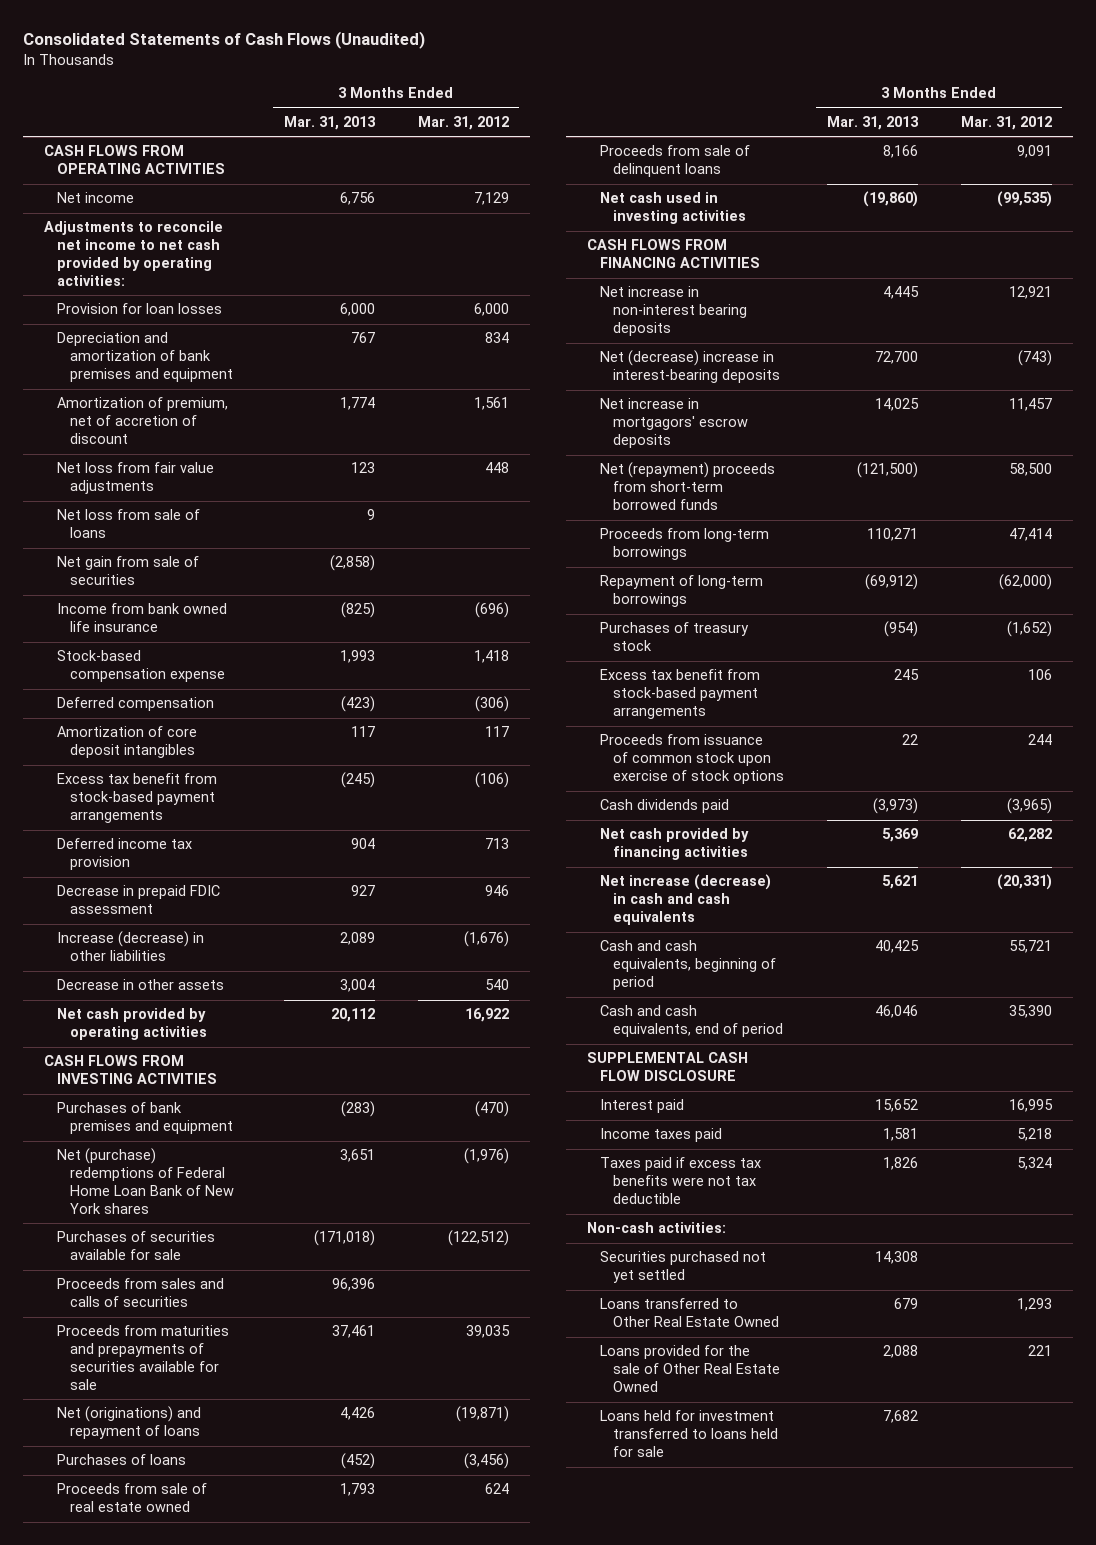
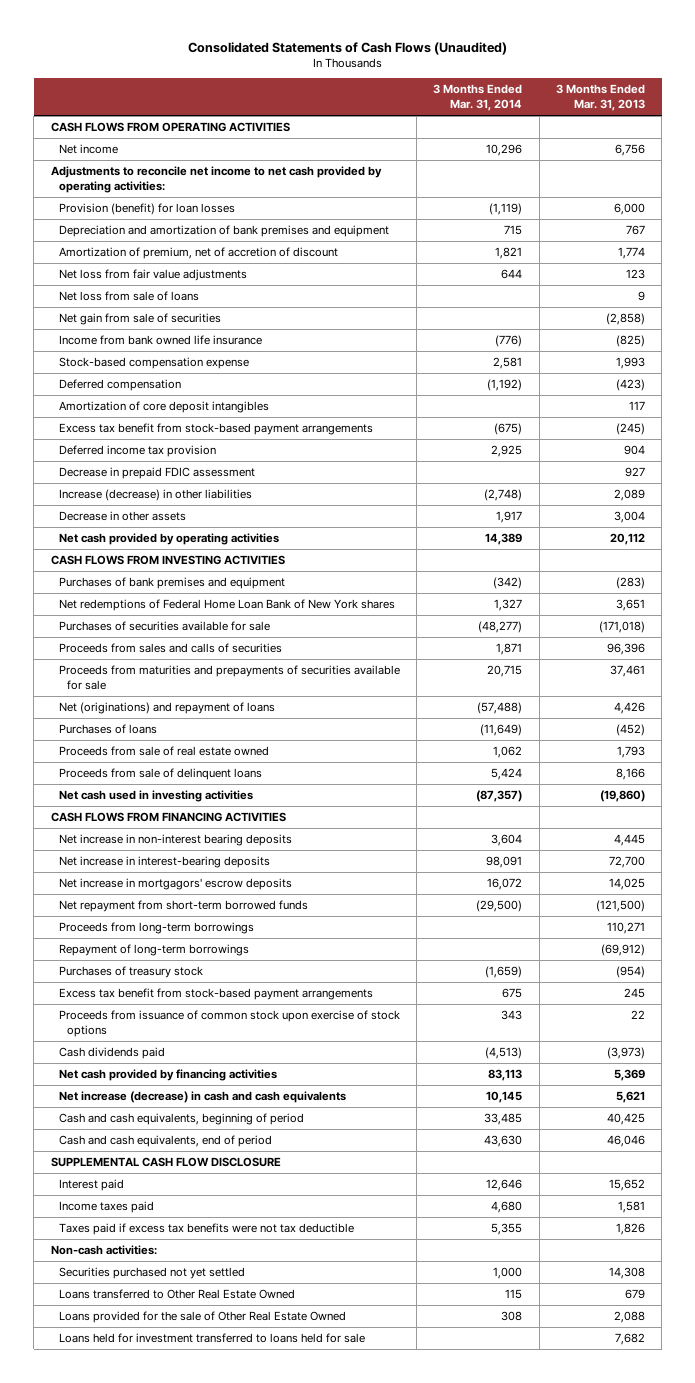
[417,116,509,131] Mar. 31, 2012 -> none
none -> [433,84,523,112] 3 Months Ended Mar. 31, 2014
[57,303,223,315] Provision for loan losses -> [58,202,235,215] Provision (benefit) for loan losses
[57,1148,234,1215] Net (purchase) redemptions of Federal Home Loan Bank of New York shares -> [58,598,395,611] Net redemptions of Federal Home Loan Bank of New York shares
[600,350,780,384] Net (decrease) increase in interest-bearing deposits -> [58,855,270,868] Net increase in interest-bearing deposits
[600,462,776,511] Net (repayment) proceeds from short-term borrowed funds -> [58,899,308,912] Net repayment from short-term borrowed funds

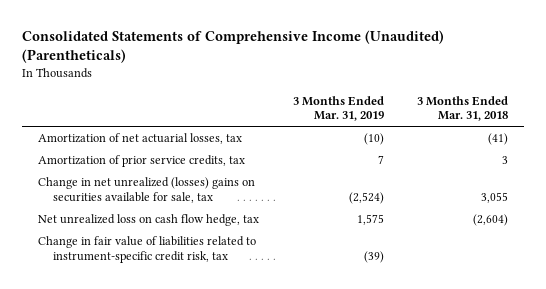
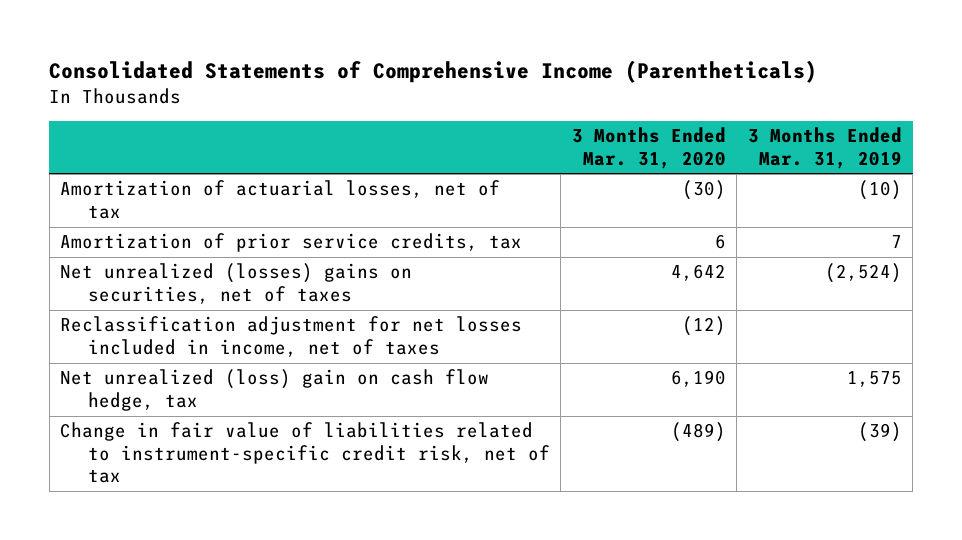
[21,30,444,64] Consolidated Statements of Comprehensive Income (Unaudited) (Parentheticals) -> [49,59,818,83] Consolidated Statements of Comprehensive Income (Parentheticals)
[416,95,508,122] 3 Months Ended Mar. 31, 2018 -> none
none -> [571,127,726,169] 3 Months Ended Mar. 31, 2020
[38,133,243,145] Amortization of net actuarial losses, tax -> [60,180,501,219] Amortization of actuarial losses, net of tax
[38,177,256,203] Change in net unrealized (losses) gains on securities available for sale, tax -> [60,263,413,304] Net unrealized (losses) gains on securities, net of taxes
none -> [60,316,523,357] Reclassification adjustment for net losses included in income, net of taxes
[38,214,260,227] Net unrealized loss on cash flow hedge, tax -> [60,369,490,411] Net unrealized (loss) gain on cash flow hedge, tax
[38,236,257,263] Change in fair value of liabilities related to instrument-specific credit risk, tax -> [60,422,550,484] Change in fair value of liabilities related to instrument-specific credit risk, net of tax

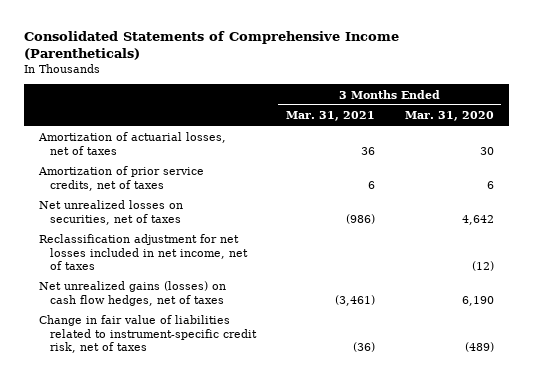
[747,127,902,169] 3 Months Ended Mar. 31, 2019 -> none
none -> [285,111,375,122] Mar. 31, 2021
[60,180,501,219] Amortization of actuarial losses, net of tax -> [38,132,227,155] Amortization of actuarial losses, net of taxes
[681,180,726,201] (30) -> [479,146,494,155] 30
[60,233,523,253] Amortization of prior service credits, tax -> [38,166,205,191] Amortization of prior service credits, net of taxes
[60,263,413,304] Net unrealized (losses) gains on securities, net of taxes -> [39,200,184,225] Net unrealized losses on securities, net of taxes
[60,316,523,357] Reclassification adjustment for net losses included in income, net of taxes -> [39,234,248,270] Reclassification adjustment for net losses included in net income, net of taxes
[60,369,490,411] Net unrealized (loss) gain on cash flow hedge, tax -> [39,281,227,306] Net unrealized gains (losses) on cash flow hedges, net of taxes
[60,422,550,484] Change in fair value of liabilities related to instrument-specific credit risk, net of tax -> [39,315,257,353] Change in fair value of liabilities related to instrument-specific credit risk, net of taxes

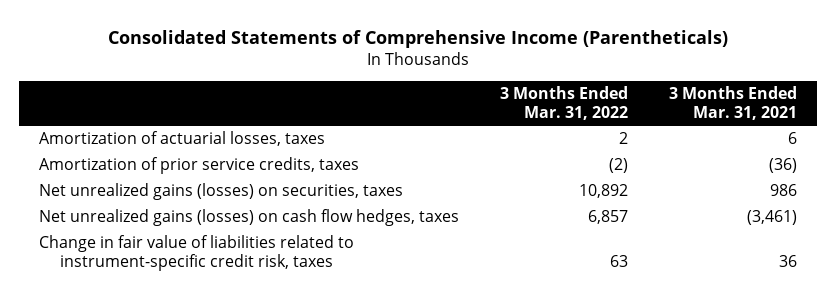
[404,111,494,122] Mar. 31, 2020 -> none
none -> [500,86,629,121] 3 Months Ended Mar. 31, 2022
[39,234,248,270] Reclassification adjustment for net losses included in net income, net of taxes -> none
[38,132,227,155] Amortization of actuarial losses, net of taxes -> [39,131,326,147] Amortization of actuarial losses, taxes
[360,146,375,155] 36 -> [787,132,797,145] 6
[38,166,205,191] Amortization of prior service credits, net of taxes -> [39,157,360,175] Amortization of prior service credits, taxes
[367,180,375,189] 6 -> [768,158,797,174] (36)
[39,200,184,225] Net unrealized losses on securities, net of taxes -> [39,183,404,201] Net unrealized gains (losses) on securities, taxes
[345,213,375,224] (986) -> [769,184,797,197] 986
[39,281,227,306] Net unrealized gains (losses) on cash flow hedges, net of taxes -> [39,209,460,227] Net unrealized gains (losses) on cash flow hedges, taxes
[39,315,257,353] Change in fair value of liabilities related to instrument-specific credit risk, net of taxes -> [39,235,355,272] Change in fair value of liabilities related to instrument-specific credit risk, taxes
[352,341,375,352] (36) -> [778,255,797,268] 36

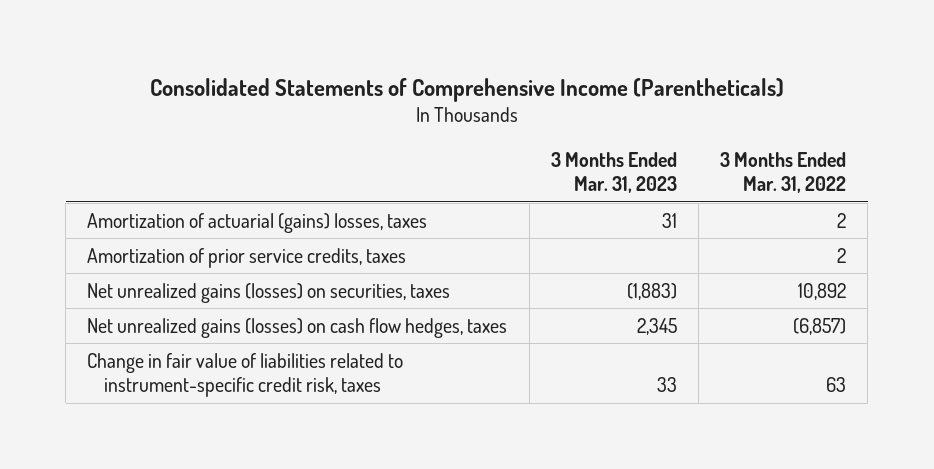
[668,86,797,121] 3 Months Ended Mar. 31, 2021 -> none
none -> [550,151,677,194] 3 Months Ended Mar. 31, 2023
[39,131,326,147] Amortization of actuarial losses, taxes -> [87,212,428,233] Amortization of actuarial (gains) losses, taxes
[609,158,629,174] (2) -> [837,247,847,263] 2
[588,210,629,225] 6,857 -> [793,317,847,335] (6,857)

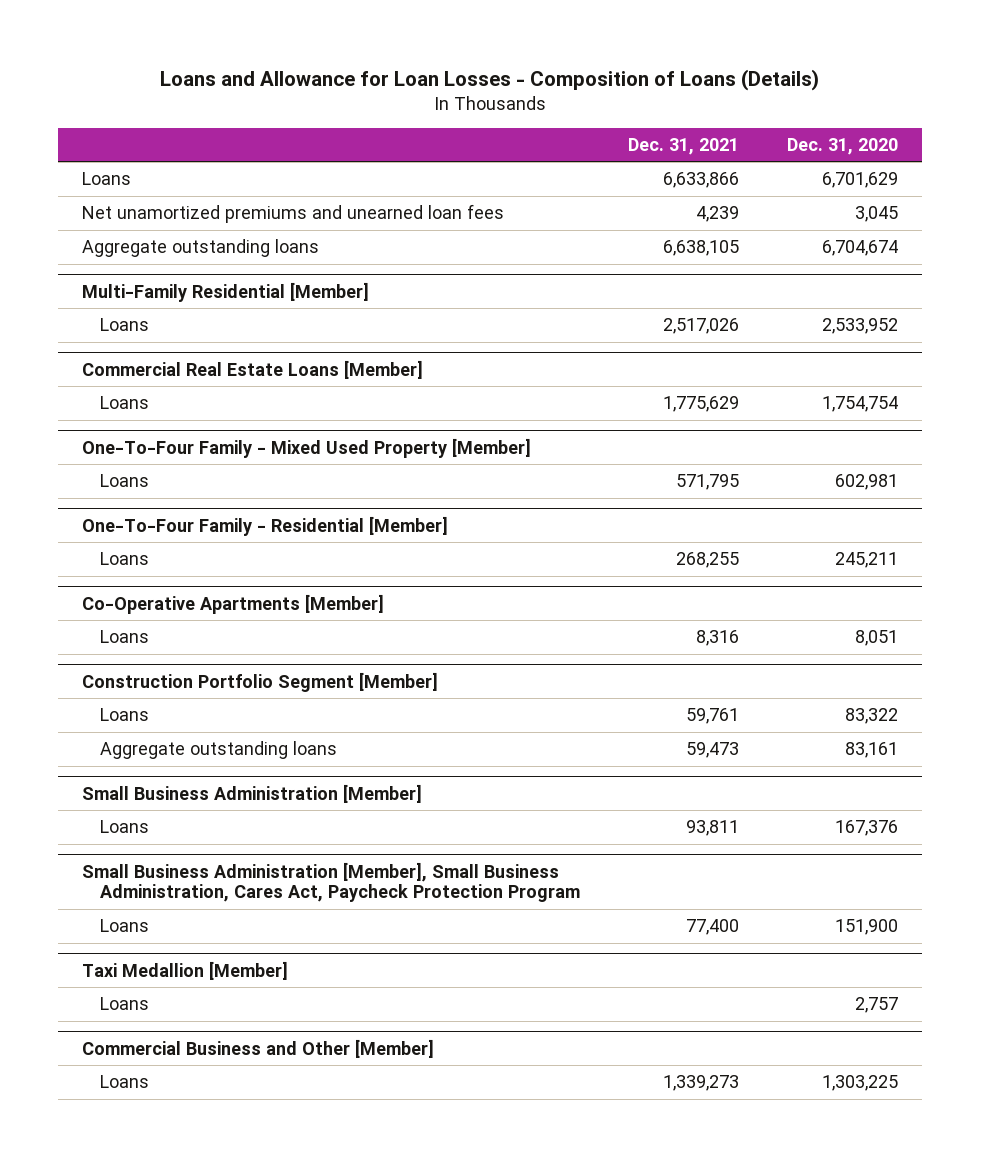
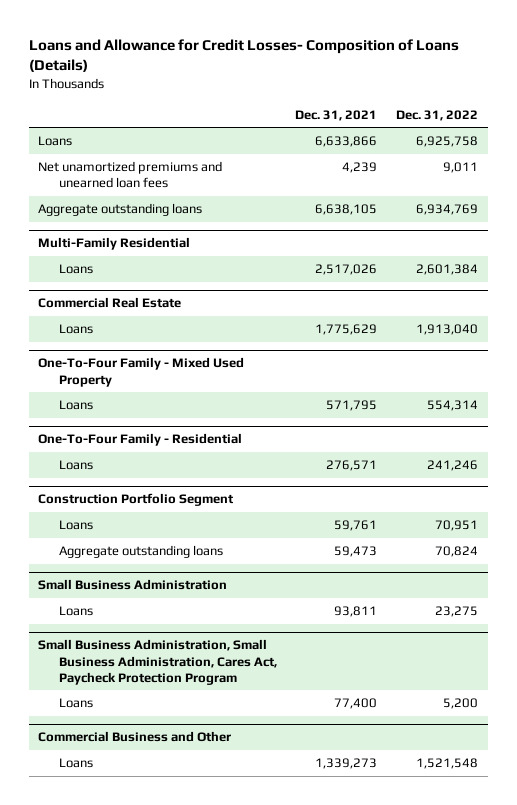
[160,68,820,91] Loans and Allowance for Loan Losses - Composition of Loans (Details) -> [29,38,460,73] Loans and Allowance for Credit Losses- Composition of Loans (Details)
[787,137,899,155] Dec. 31, 2020 -> none
none -> [396,109,479,121] Dec. 31, 2022
[82,281,370,302] Multi-Family Residential [Member] -> [38,237,191,251] Multi-Family Residential
[82,359,424,379] Commercial Real Estate Loans [Member] -> [38,297,182,309] Commercial Real Estate
[82,437,532,458] One-To-Four Family - Mixed Used Property [Member] -> [38,357,245,387] One-To-Four Family - Mixed Used Property
[82,593,385,614] Co-Operative Apartments [Member] -> none
[99,630,149,644] Loans -> none
[82,515,449,536] One-To-Four Family - Residential [Member] -> [38,433,243,447] One-To-Four Family - Residential
[675,552,739,569] 268,255 -> [326,460,378,472] 276,571
[82,671,439,692] Construction Portfolio Segment [Member] -> [38,493,235,507] Construction Portfolio Segment
[82,783,423,803] Small Business Administration [Member] -> [38,579,228,591] Small Business Administration
[82,861,580,903] Small Business Administration [Member], Small Business Administration, Cares Act, Paycheck Protection Program -> [38,639,277,685] Small Business Administration, Small Business Administration, Cares Act, Paycheck Protection Program
[82,960,289,980] Taxi Medallion [Member] -> none
[99,997,149,1011] Loans -> none
[82,1038,435,1058] Commercial Business and Other [Member] -> [38,731,232,743] Commercial Business and Other

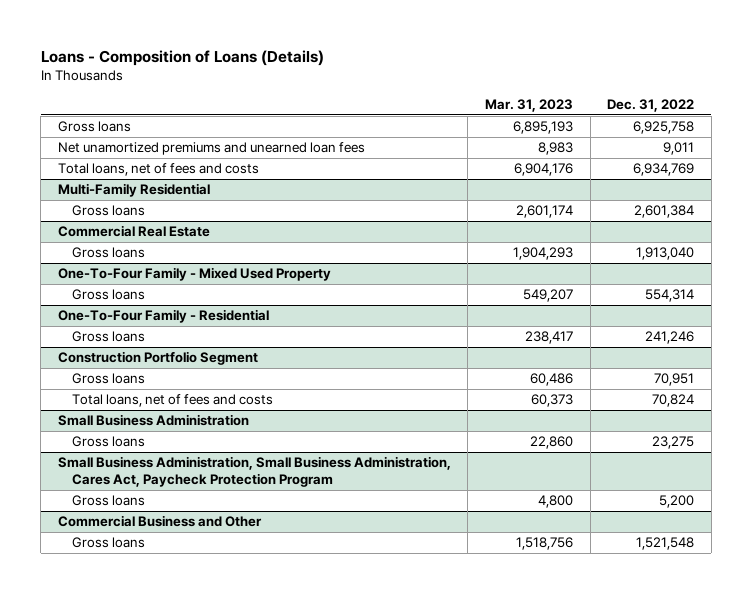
[29,38,460,73] Loans and Allowance for Credit Losses- Composition of Loans (Details) -> [40,49,324,66] Loans - Composition of Loans (Details)
[295,109,378,121] Dec. 31, 2021 -> none
none -> [485,98,574,112] Mar. 31, 2023
[38,136,73,147] Loans -> [57,121,131,133] Gross loans
[38,203,203,217] Aggregate outstanding loans -> [57,163,259,177] Total loans, net of fees and costs
[58,264,93,275] Loans -> [71,205,145,217] Gross loans
[58,324,93,335] Loans -> [71,247,145,259] Gross loans
[58,400,93,411] Loans -> [71,289,145,301] Gross loans
[58,460,93,471] Loans -> [71,331,145,343] Gross loans
[58,520,93,531] Loans -> [71,373,145,385] Gross loans
[58,545,223,559] Aggregate outstanding loans -> [71,394,273,408] Total loans, net of fees and costs
[58,606,93,617] Loans -> [71,436,145,448] Gross loans
[58,698,93,709] Loans -> [71,495,145,507] Gross loans
[58,758,93,769] Loans -> [71,537,145,549] Gross loans

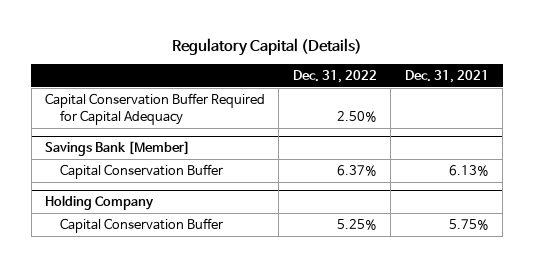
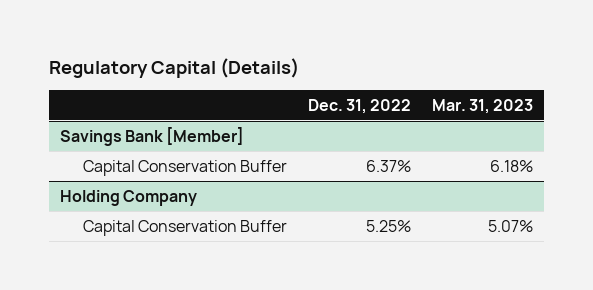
[404,69,489,83] Dec. 31, 2021 -> none
none -> [432,98,534,114] Mar. 31, 2023
[45,93,266,125] Capital Conservation Buffer Required for Capital Adequacy -> none

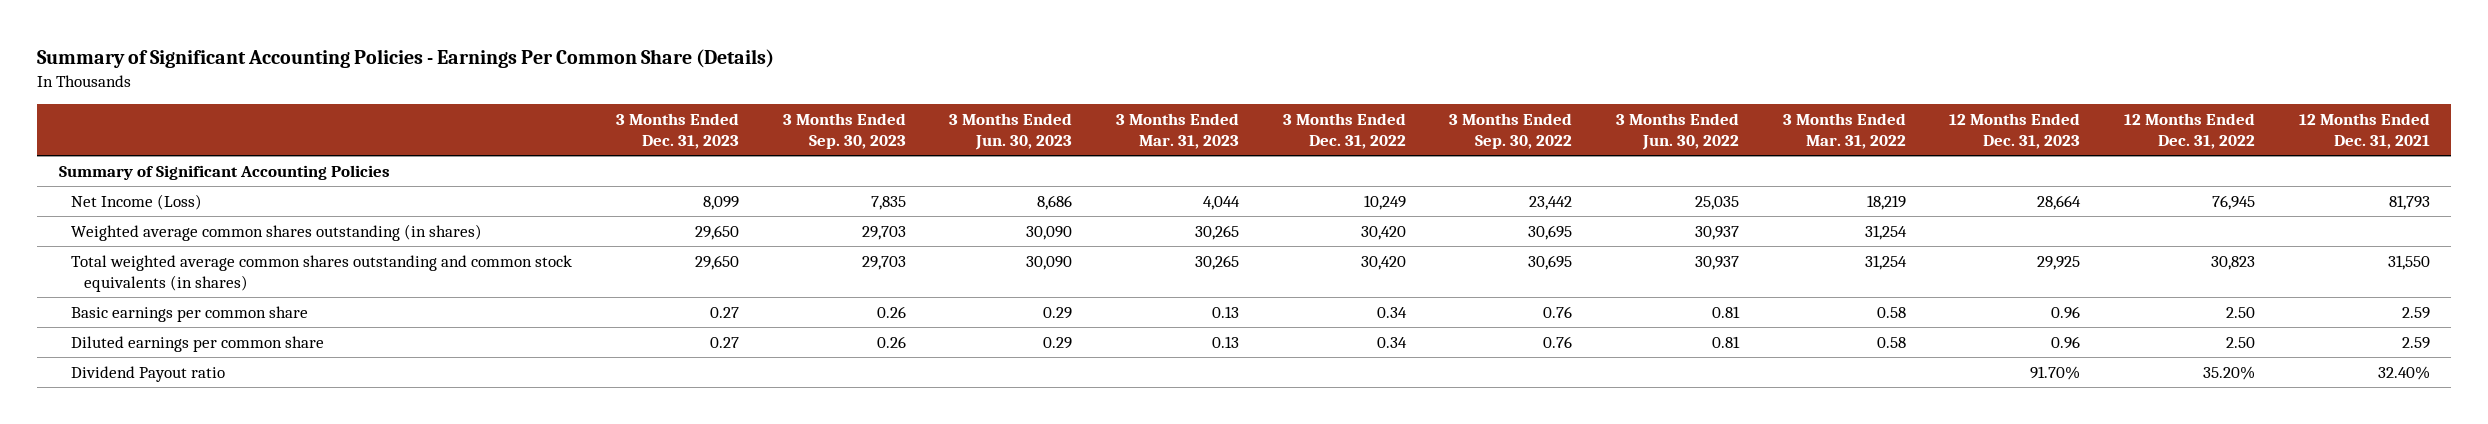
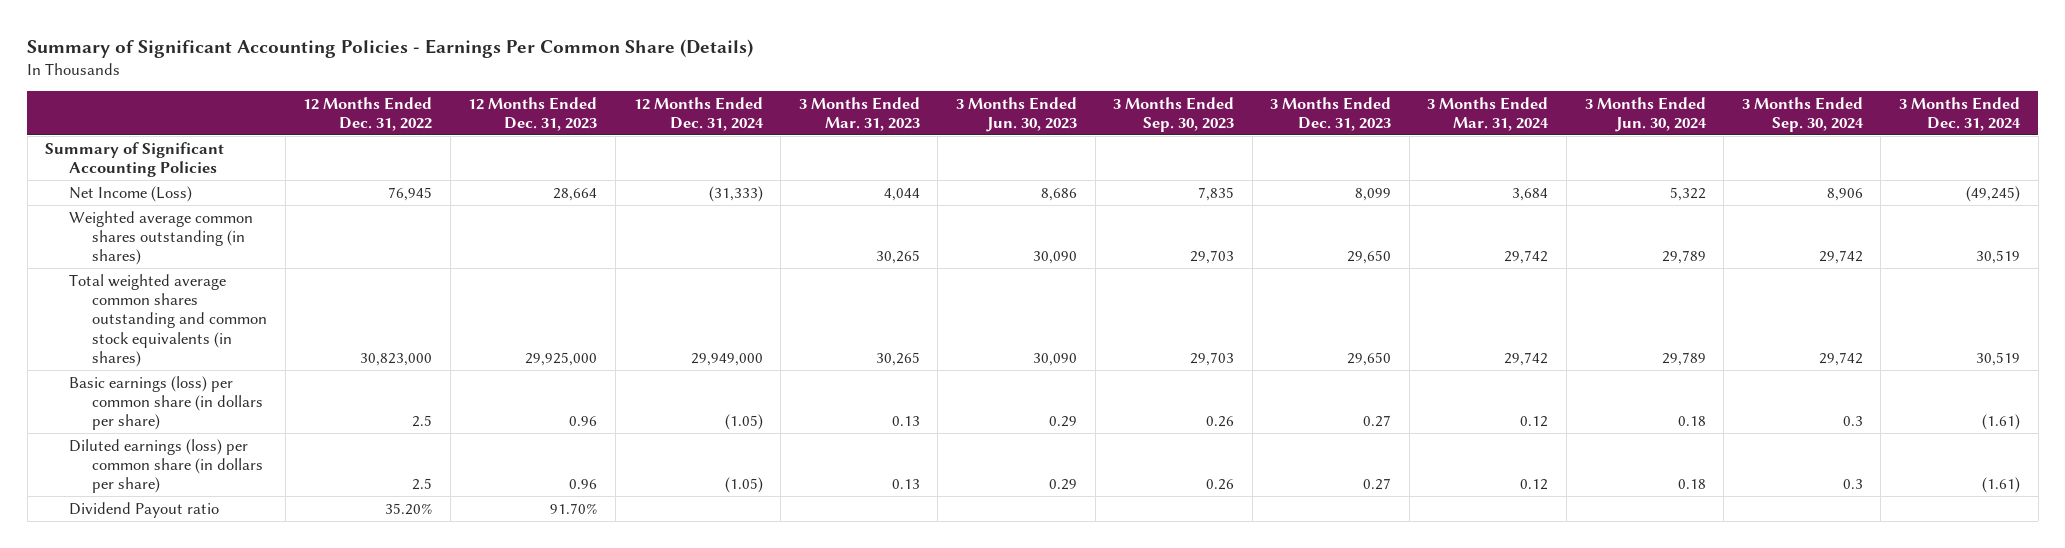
[1282,112,1406,150] 3 Months Ended Dec. 31, 2022 -> none
[1449,112,1573,150] 3 Months Ended Sep. 30, 2022 -> none
[1615,112,1739,151] 3 Months Ended Jun. 30, 2022 -> none
[1782,112,1906,150] 3 Months Ended Mar. 31, 2022 -> none
[2298,112,2430,150] 12 Months Ended Dec. 31, 2021 -> none
none -> [633,96,764,131] 12 Months Ended Dec. 31, 2024
none -> [1427,96,1550,131] 3 Months Ended Mar. 31, 2024
none -> [1584,96,1707,132] 3 Months Ended Jun. 30, 2024
none -> [1741,96,1864,132] 3 Months Ended Sep. 30, 2024
none -> [1899,96,2022,131] 3 Months Ended Dec. 31, 2024
[2037,255,2081,270] 29,925 -> [525,352,598,367] 29,925,000
[2210,255,2255,270] 30,823 -> [360,353,433,367] 30,823,000
[71,305,309,322] Basic earnings per common share -> [68,375,263,431] Basic earnings (loss) per common share (in dollars per share)
[2225,306,2255,318] 2.50 -> [412,415,433,428] 2.5
[71,335,325,352] Diluted earnings per common share -> [68,438,263,494] Diluted earnings (loss) per common share (in dollars per share)
[2225,336,2255,348] 2.50 -> [412,478,433,491] 2.5

